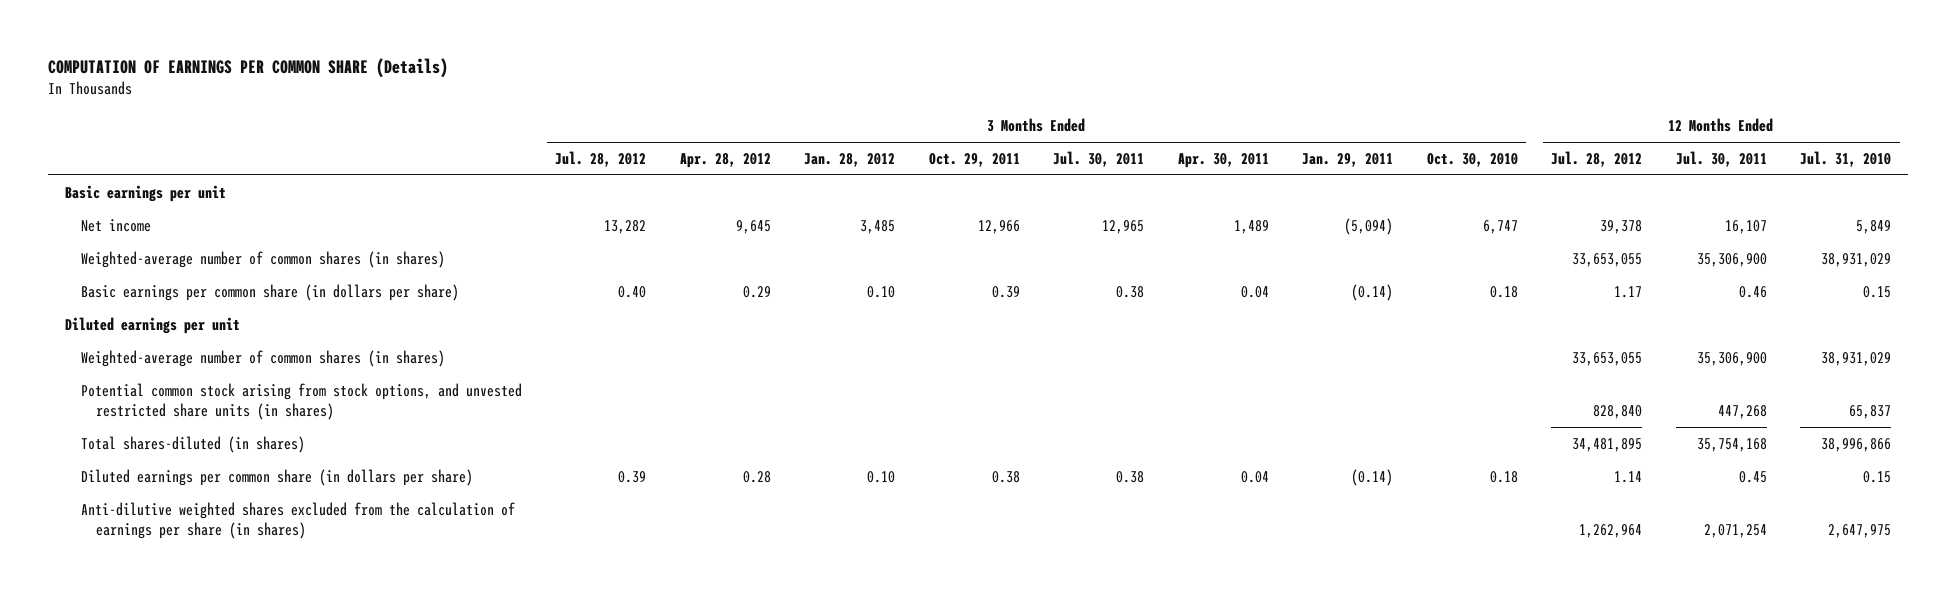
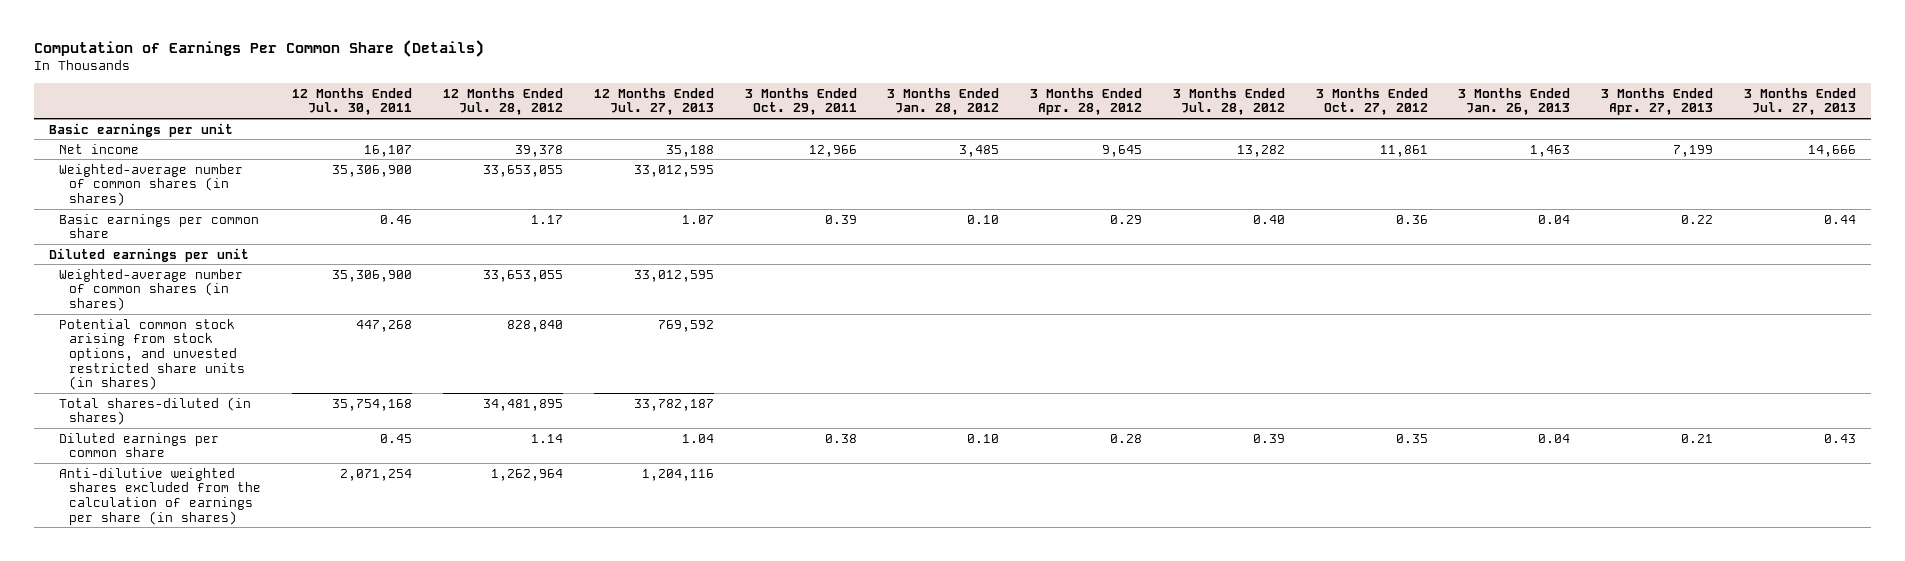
[48,57,449,78] COMPUTATION OF EARNINGS PER COMMON SHARE (Details) -> [33,40,484,58] Computation of Earnings Per Common Share (Details)
[1053,150,1145,167] Jul. 30, 2011 -> none
[1177,152,1269,168] Apr. 30, 2011 -> none
[1302,152,1394,167] Jan. 29, 2011 -> none
[1426,152,1518,167] Oct. 30, 2010 -> none
[1800,150,1892,167] Jul. 31, 2010 -> none
none -> [593,87,714,116] 12 Months Ended Jul. 27, 2013
none -> [1315,87,1428,116] 3 Months Ended Oct. 27, 2012
none -> [1458,87,1571,116] 3 Months Ended Jan. 26, 2013
none -> [1601,87,1714,116] 3 Months Ended Apr. 27, 2013
none -> [1743,87,1856,116] 3 Months Ended Jul. 27, 2013
[80,283,459,301] Basic earnings per common share (in dollars per share) -> [59,213,260,239] Basic earnings per common share
[80,468,473,486] Diluted earnings per common share (in dollars per share) -> [59,432,220,458] Diluted earnings per common share

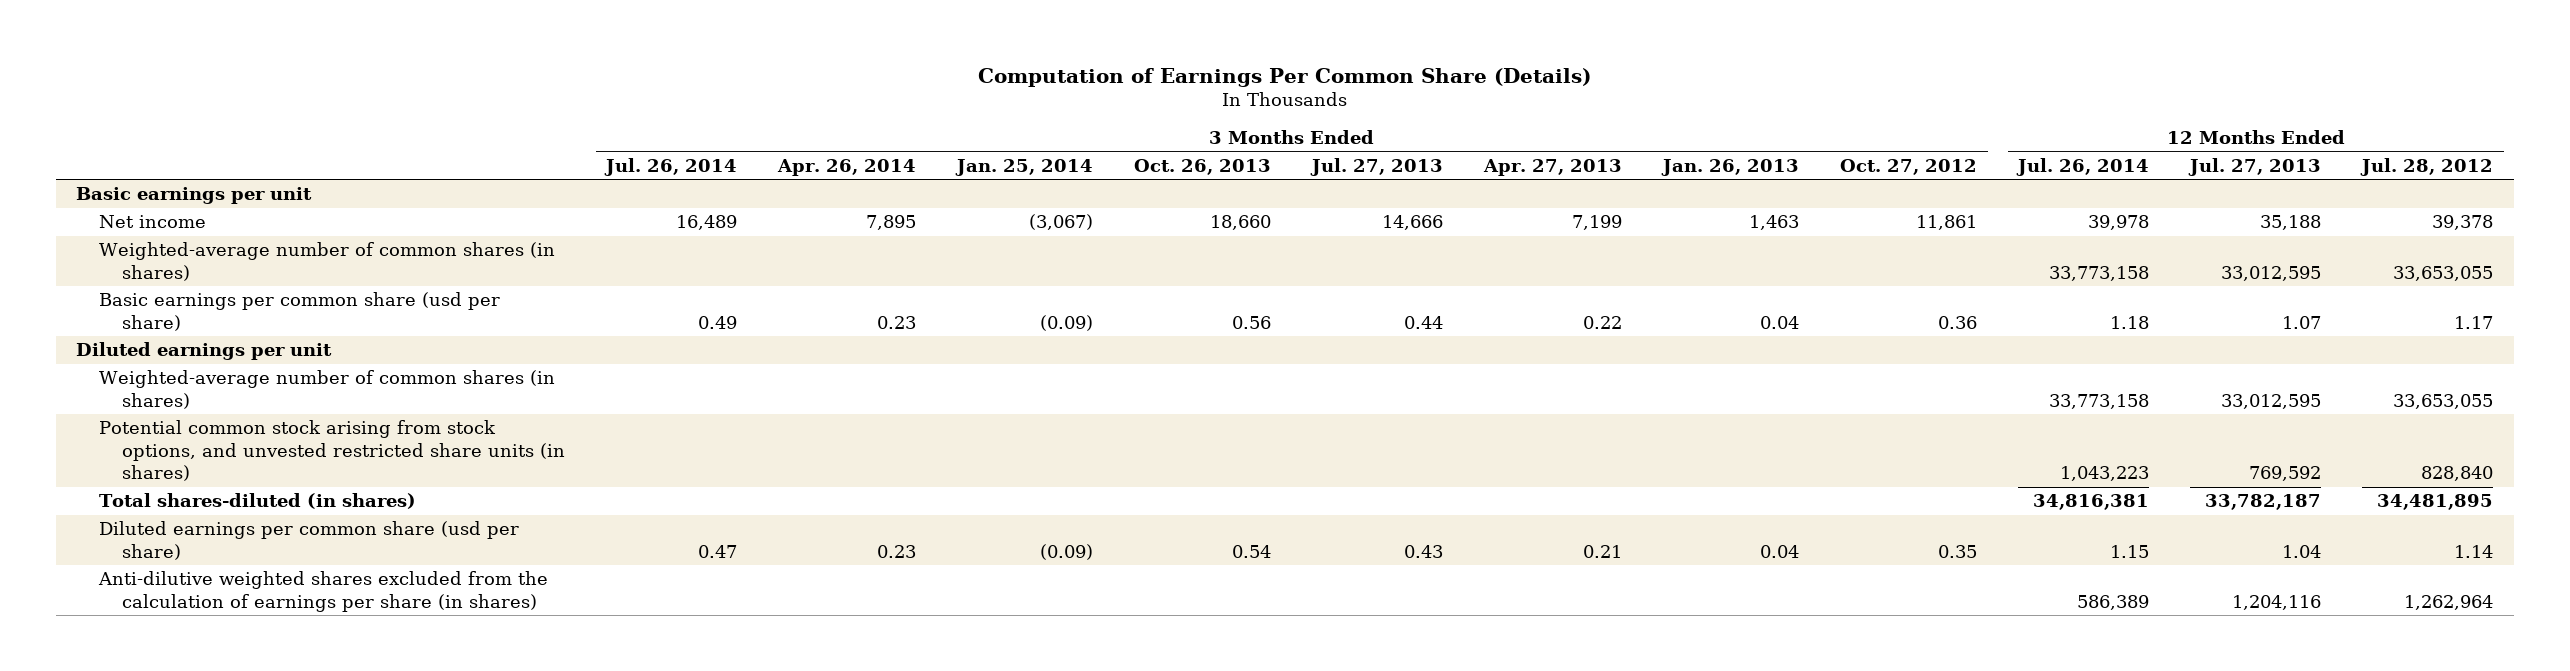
[292,87,413,116] 12 Months Ended Jul. 30, 2011 -> none
[744,87,857,116] 3 Months Ended Oct. 29, 2011 -> none
[887,87,1000,116] 3 Months Ended Jan. 28, 2012 -> none
[1030,87,1143,116] 3 Months Ended Apr. 28, 2012 -> none
[1172,87,1285,116] 3 Months Ended Jul. 28, 2012 -> none
none -> [604,157,738,176] Jul. 26, 2014
none -> [777,158,917,176] Apr. 26, 2014
none -> [955,158,1094,176] Jan. 25, 2014
none -> [1134,158,1272,175] Oct. 26, 2013
none -> [2016,157,2150,176] Jul. 26, 2014
[59,213,260,239] Basic earnings per common share -> [99,292,501,331] Basic earnings per common share (usd per share)
[59,432,220,458] Diluted earnings per common share -> [99,521,520,560] Diluted earnings per common share (usd per share)

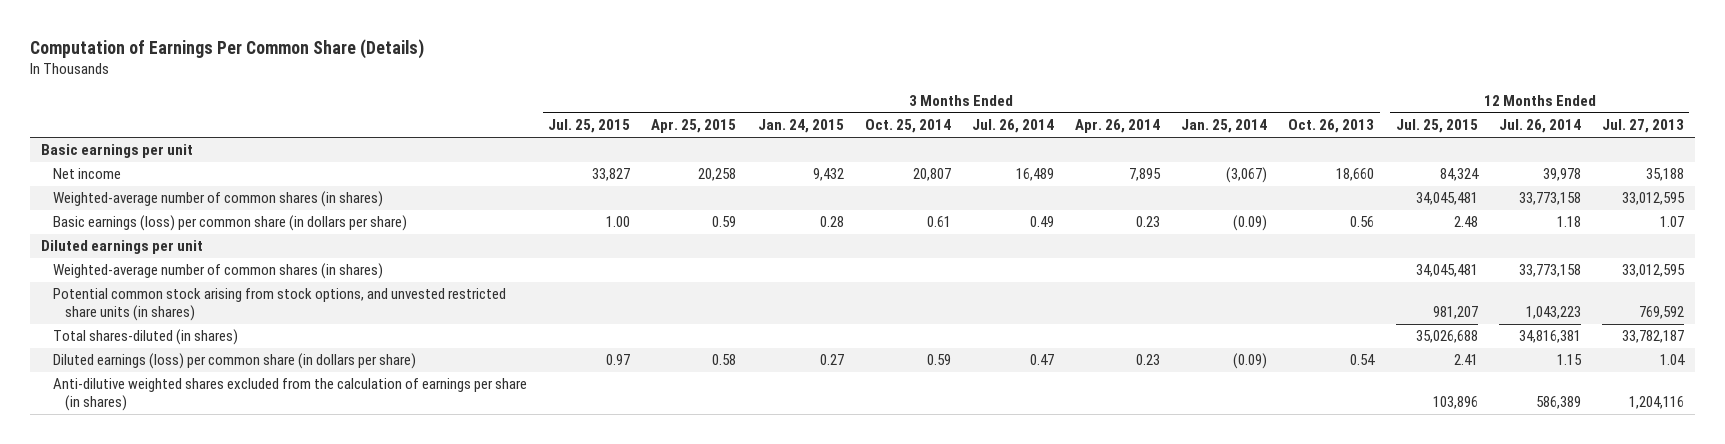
[1310,157,1444,176] Jul. 27, 2013 -> none
[1483,158,1623,176] Apr. 27, 2013 -> none
[1661,158,1800,176] Jan. 26, 2013 -> none
[1840,158,1978,175] Oct. 27, 2012 -> none
[2360,157,2494,176] Jul. 28, 2012 -> none
none -> [548,119,631,134] Jul. 25, 2015
none -> [651,119,737,134] Apr. 25, 2015
none -> [757,119,844,134] Jan. 24, 2015
none -> [864,119,951,134] Oct. 25, 2014
none -> [1395,119,1478,134] Jul. 25, 2015
[99,292,501,331] Basic earnings per common share (usd per share) -> [53,215,408,232] Basic earnings (loss) per common share (in dollars per share)
[99,521,520,560] Diluted earnings per common share (usd per share) -> [53,353,417,370] Diluted earnings (loss) per common share (in dollars per share)

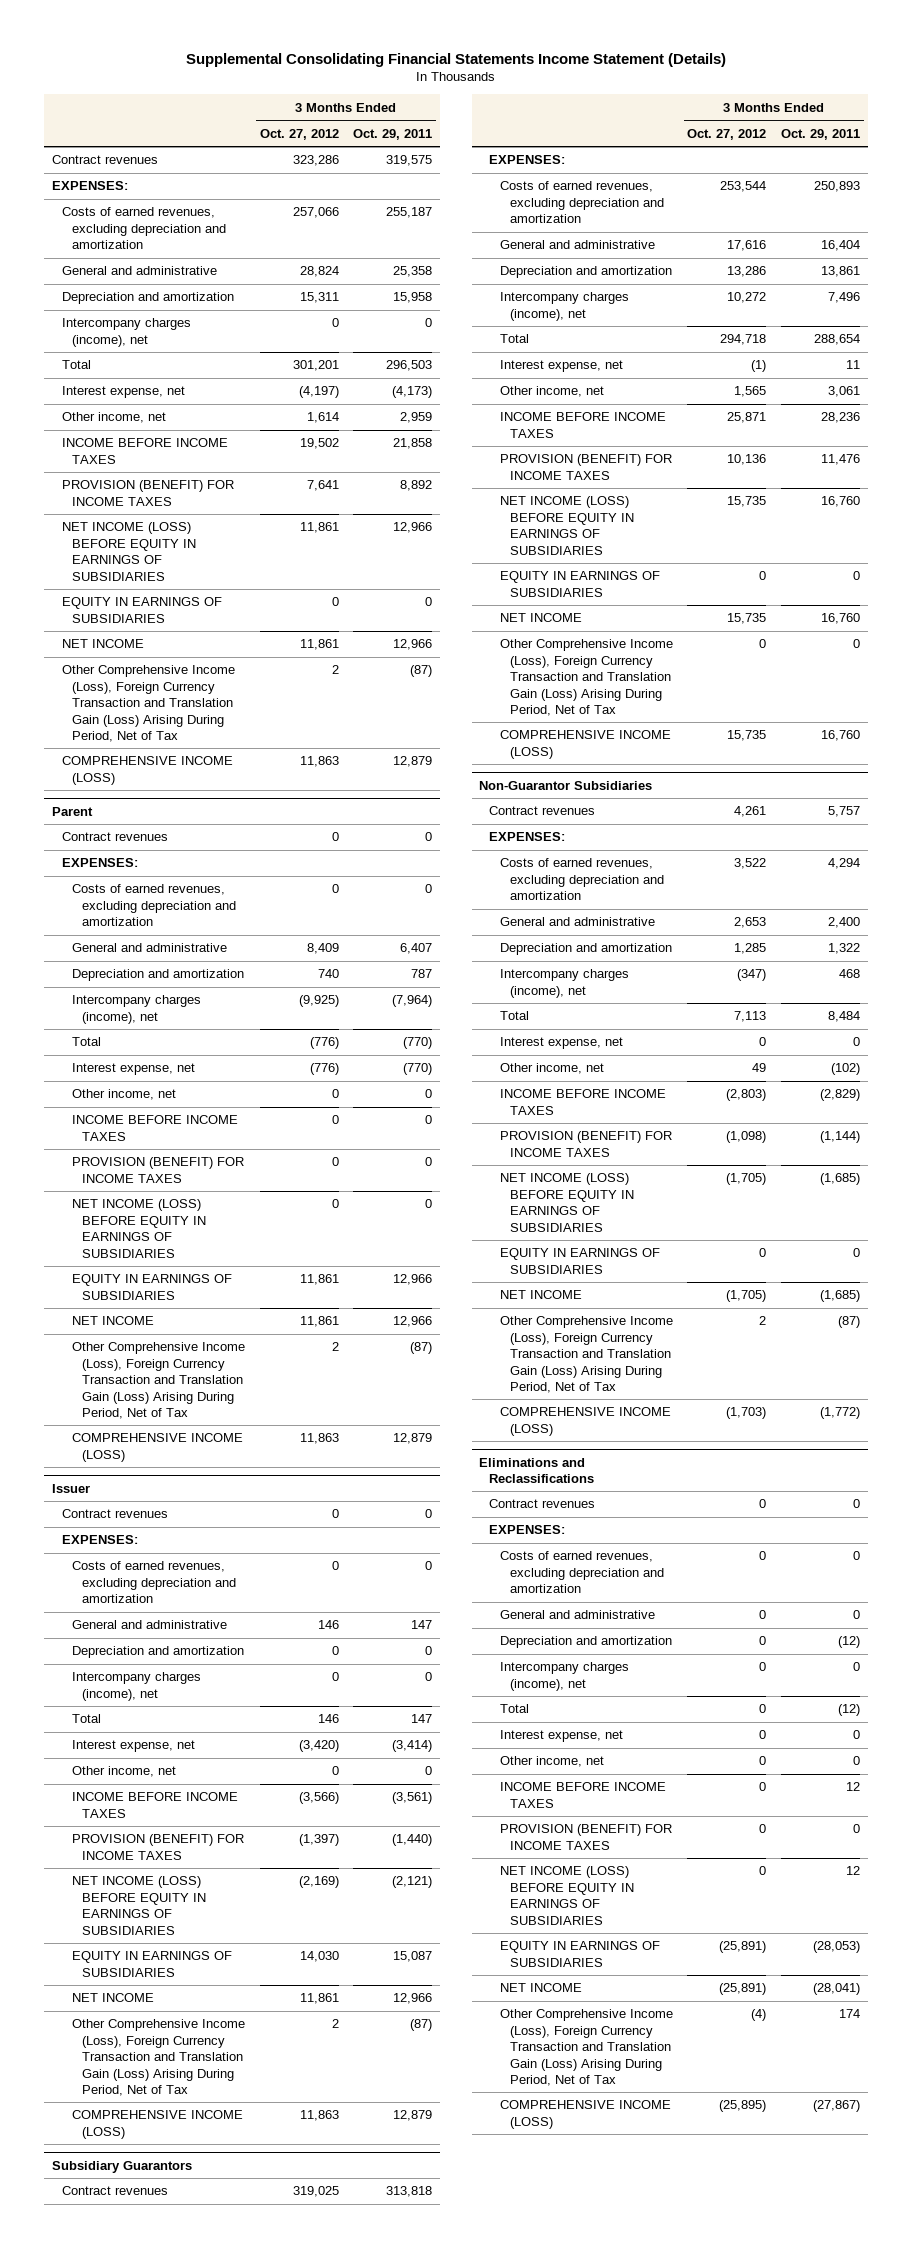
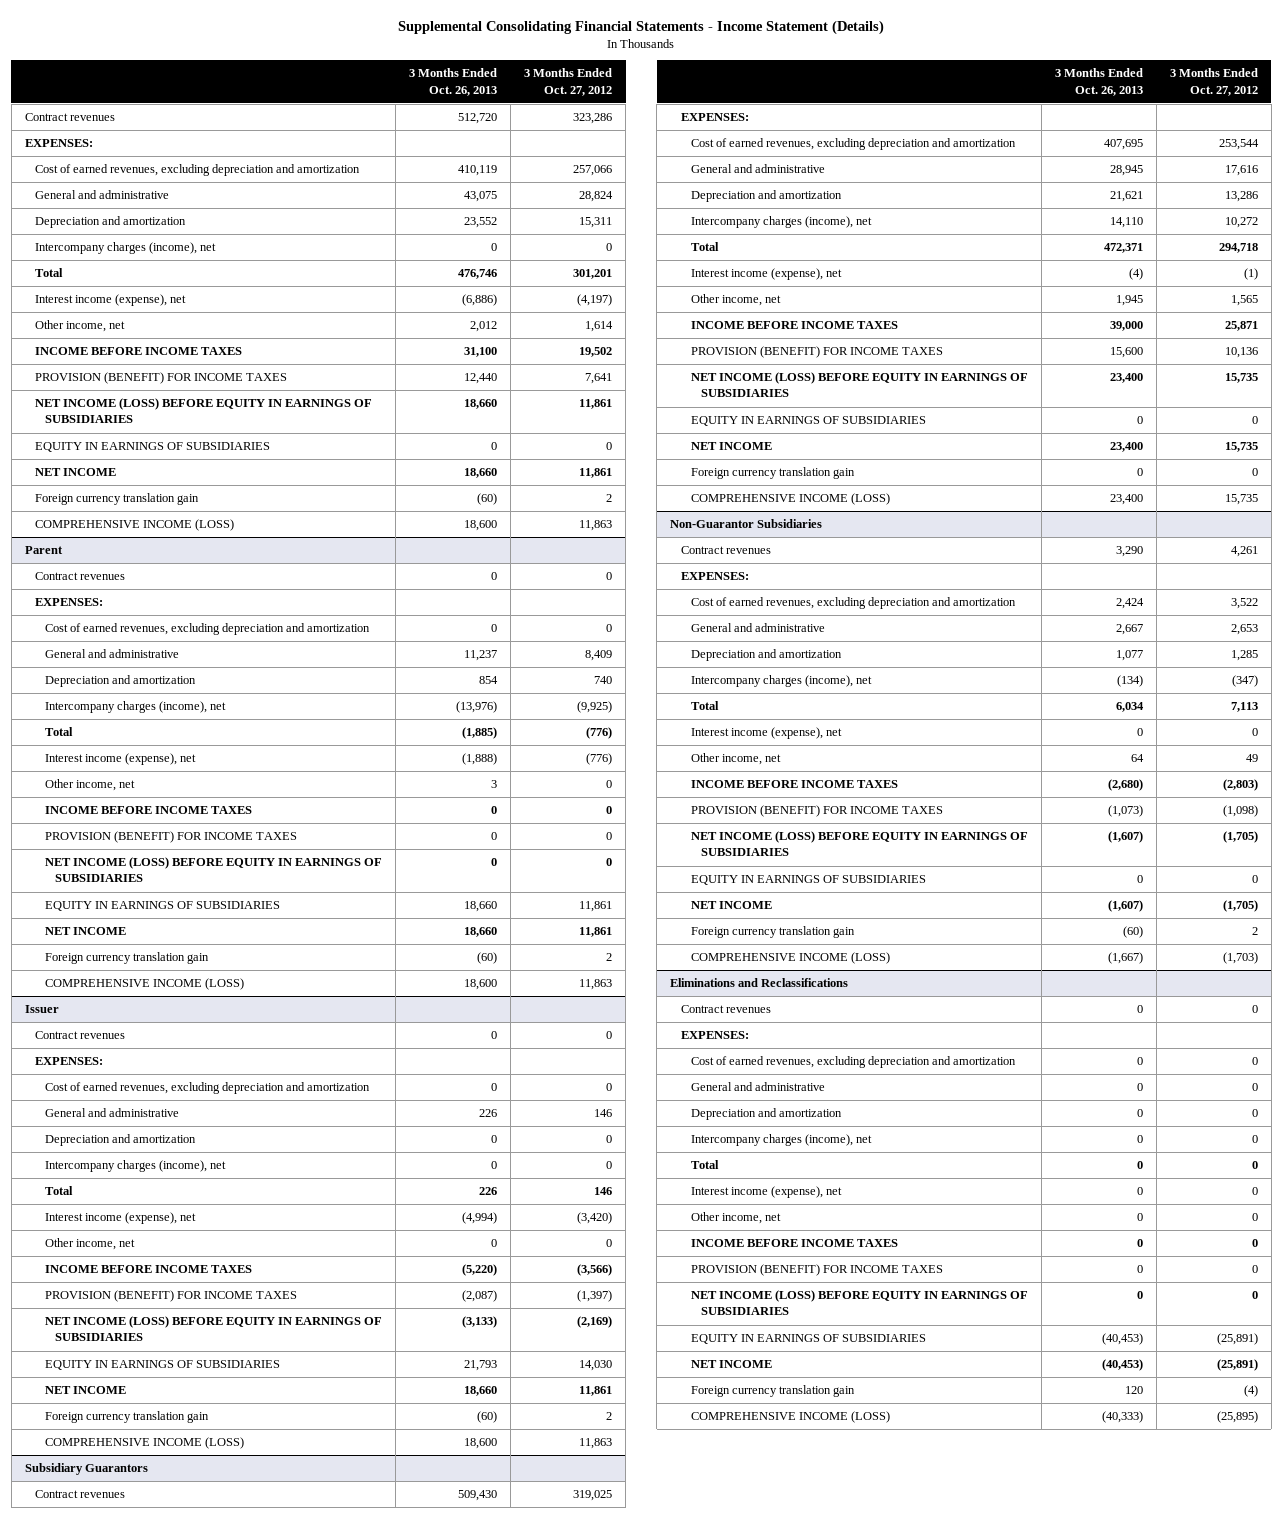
[185,53,726,68] Supplemental Consolidating Financial Statements Income Statement (Details) -> [398,19,885,35] Supplemental Consolidating Financial Statements - Income Statement (Details)
[353,128,433,140] Oct. 29, 2011 -> none
none -> [409,68,498,96] 3 Months Ended Oct. 26, 2013
[61,207,226,250] Costs of earned revenues, excluding depreciation and amortization -> [34,164,360,177] Cost of earned revenues, excluding depreciation and amortization
[61,386,185,399] Interest expense, net -> [34,294,186,307] Interest income (expense), net
[61,665,235,742] Other Comprehensive Income (Loss), Foreign Currency Transaction and Translation Gain (Loss) Arising During Period, Net of Tax -> none
none -> [34,493,199,506] Foreign currency translation gain
[71,884,236,927] Costs of earned revenues, excluding depreciation and amortization -> [45,623,371,636] Cost of earned revenues, excluding depreciation and amortization
[71,1063,195,1076] Interest expense, net -> [45,753,197,766] Interest income (expense), net
[71,1342,245,1419] Other Comprehensive Income (Loss), Foreign Currency Transaction and Translation Gain (Loss) Arising During Period, Net of Tax -> none
none -> [45,952,210,965] Foreign currency translation gain
[71,1561,236,1604] Costs of earned revenues, excluding depreciation and amortization -> [45,1082,371,1095] Cost of earned revenues, excluding depreciation and amortization
[71,1740,195,1753] Interest expense, net -> [45,1212,197,1225] Interest income (expense), net
[71,2019,245,2096] Other Comprehensive Income (Loss), Foreign Currency Transaction and Translation Gain (Loss) Arising During Period, Net of Tax -> none
none -> [45,1411,210,1424] Foreign currency translation gain
[499,181,664,224] Costs of earned revenues, excluding depreciation and amortization -> [690,138,1016,151] Cost of earned revenues, excluding depreciation and amortization
[499,360,623,373] Interest expense, net -> [690,268,842,281] Interest income (expense), net
[499,639,673,716] Other Comprehensive Income (Loss), Foreign Currency Transaction and Translation Gain (Loss) Arising During Period, Net of Tax -> none
none -> [690,467,855,480] Foreign currency translation gain
[499,858,664,901] Costs of earned revenues, excluding depreciation and amortization -> [690,597,1016,610] Cost of earned revenues, excluding depreciation and amortization
[499,1037,623,1050] Interest expense, net -> [690,727,842,740] Interest income (expense), net
[499,1316,673,1393] Other Comprehensive Income (Loss), Foreign Currency Transaction and Translation Gain (Loss) Arising During Period, Net of Tax -> none
none -> [690,926,855,939] Foreign currency translation gain
[499,1551,664,1594] Costs of earned revenues, excluding depreciation and amortization -> [690,1056,1016,1069] Cost of earned revenues, excluding depreciation and amortization
[499,1730,623,1743] Interest expense, net -> [690,1186,842,1199] Interest income (expense), net
[499,2009,673,2086] Other Comprehensive Income (Loss), Foreign Currency Transaction and Translation Gain (Loss) Arising During Period, Net of Tax -> none
none -> [690,1385,855,1398] Foreign currency translation gain

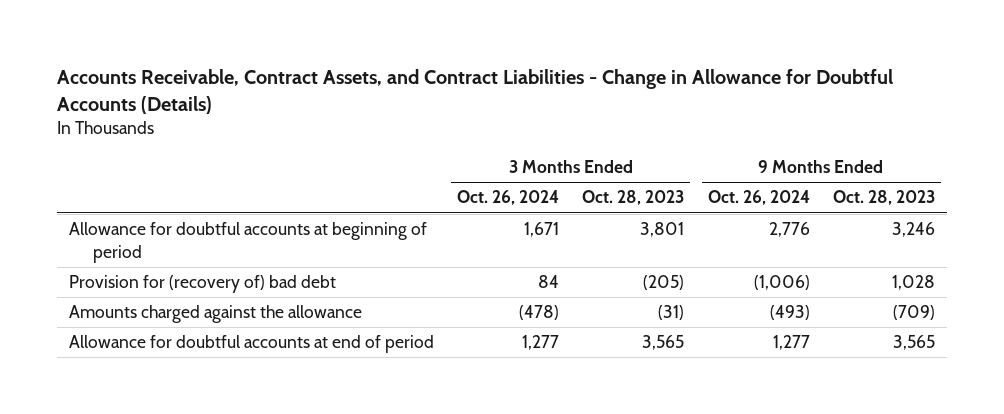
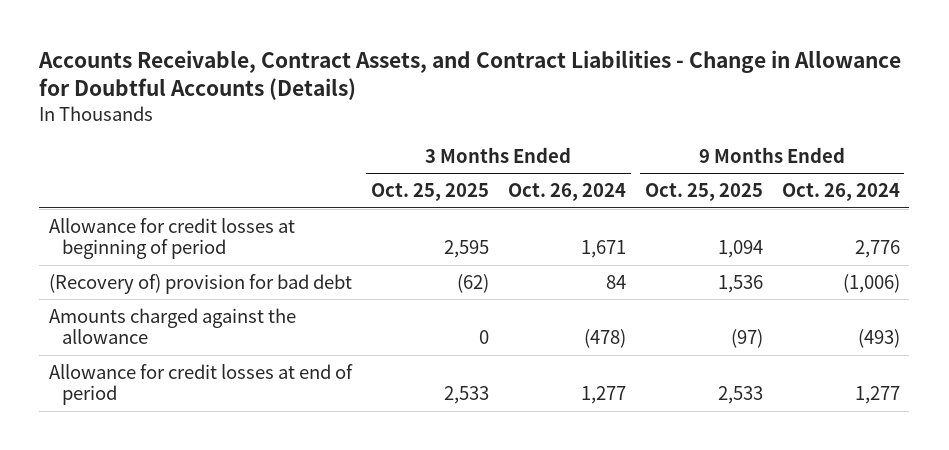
[582,190,685,206] Oct. 28, 2023 -> none
[833,190,936,206] Oct. 28, 2023 -> none
none -> [370,183,489,202] Oct. 25, 2025
none -> [644,183,763,202] Oct. 25, 2025
[68,222,427,263] Allowance for doubtful accounts at beginning of period -> [48,217,295,260] Allowance for credit losses at beginning of period
[68,275,336,294] Provision for (recovery of) bad debt -> [48,273,352,294] (Recovery of) provision for bad debt
[68,335,434,354] Allowance for doubtful accounts at end of period -> [48,363,353,406] Allowance for credit losses at end of period

